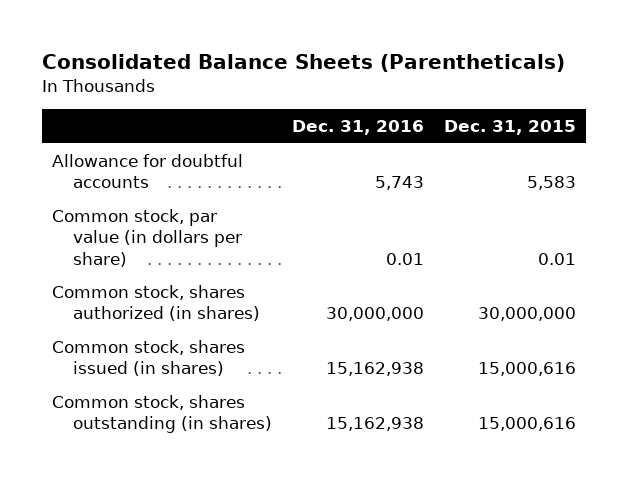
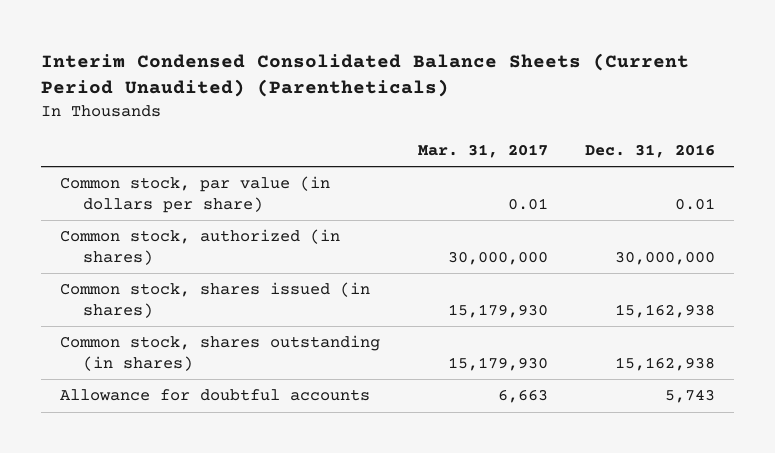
[42,53,566,72] Consolidated Balance Sheets (Parentheticals) -> [40,52,689,98] Interim Condensed Consolidated Balance Sheets (Current Period Unaudited) (Parentheticals)
[444,120,577,136] Dec. 31, 2015 -> none
none -> [417,143,548,158] Mar. 31, 2017
[51,285,261,322] Common stock, shares authorized (in shares) -> [59,229,340,265] Common stock, authorized (in shares)
[51,154,243,189] Allowance for doubtful accounts -> [59,389,370,402] Allowance for doubtful accounts

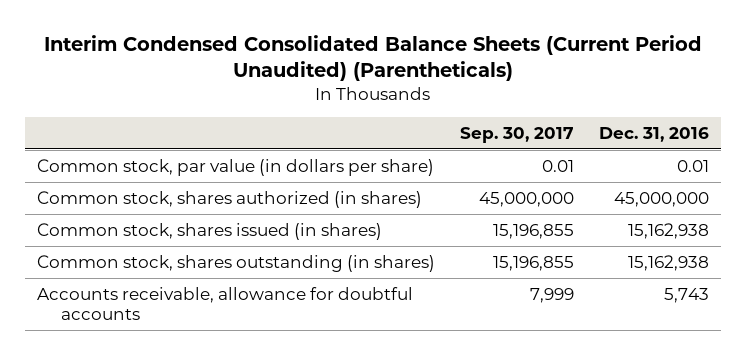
[417,143,548,158] Mar. 31, 2017 -> none
none -> [459,126,574,143] Sep. 30, 2017
[59,229,340,265] Common stock, authorized (in shares) -> [37,191,423,209] Common stock, shares authorized (in shares)
[615,250,716,265] 30,000,000 -> [613,192,709,208] 45,000,000
[59,389,370,402] Allowance for doubtful accounts -> [37,287,414,321] Accounts receivable, allowance for doubtful accounts

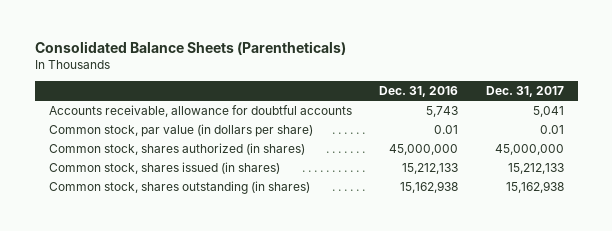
[43,35,702,82] Interim Condensed Consolidated Balance Sheets (Current Period Unaudited) (Parentheticals) -> [34,41,346,56] Consolidated Balance Sheets (Parentheticals)
[459,126,574,143] Sep. 30, 2017 -> none
none -> [485,86,564,98] Dec. 31, 2017
[37,287,414,321] Accounts receivable, allowance for doubtful accounts -> [48,104,352,117] Accounts receivable, allowance for doubtful accounts
[627,223,709,240] 15,162,938 -> [402,162,459,174] 15,212,133

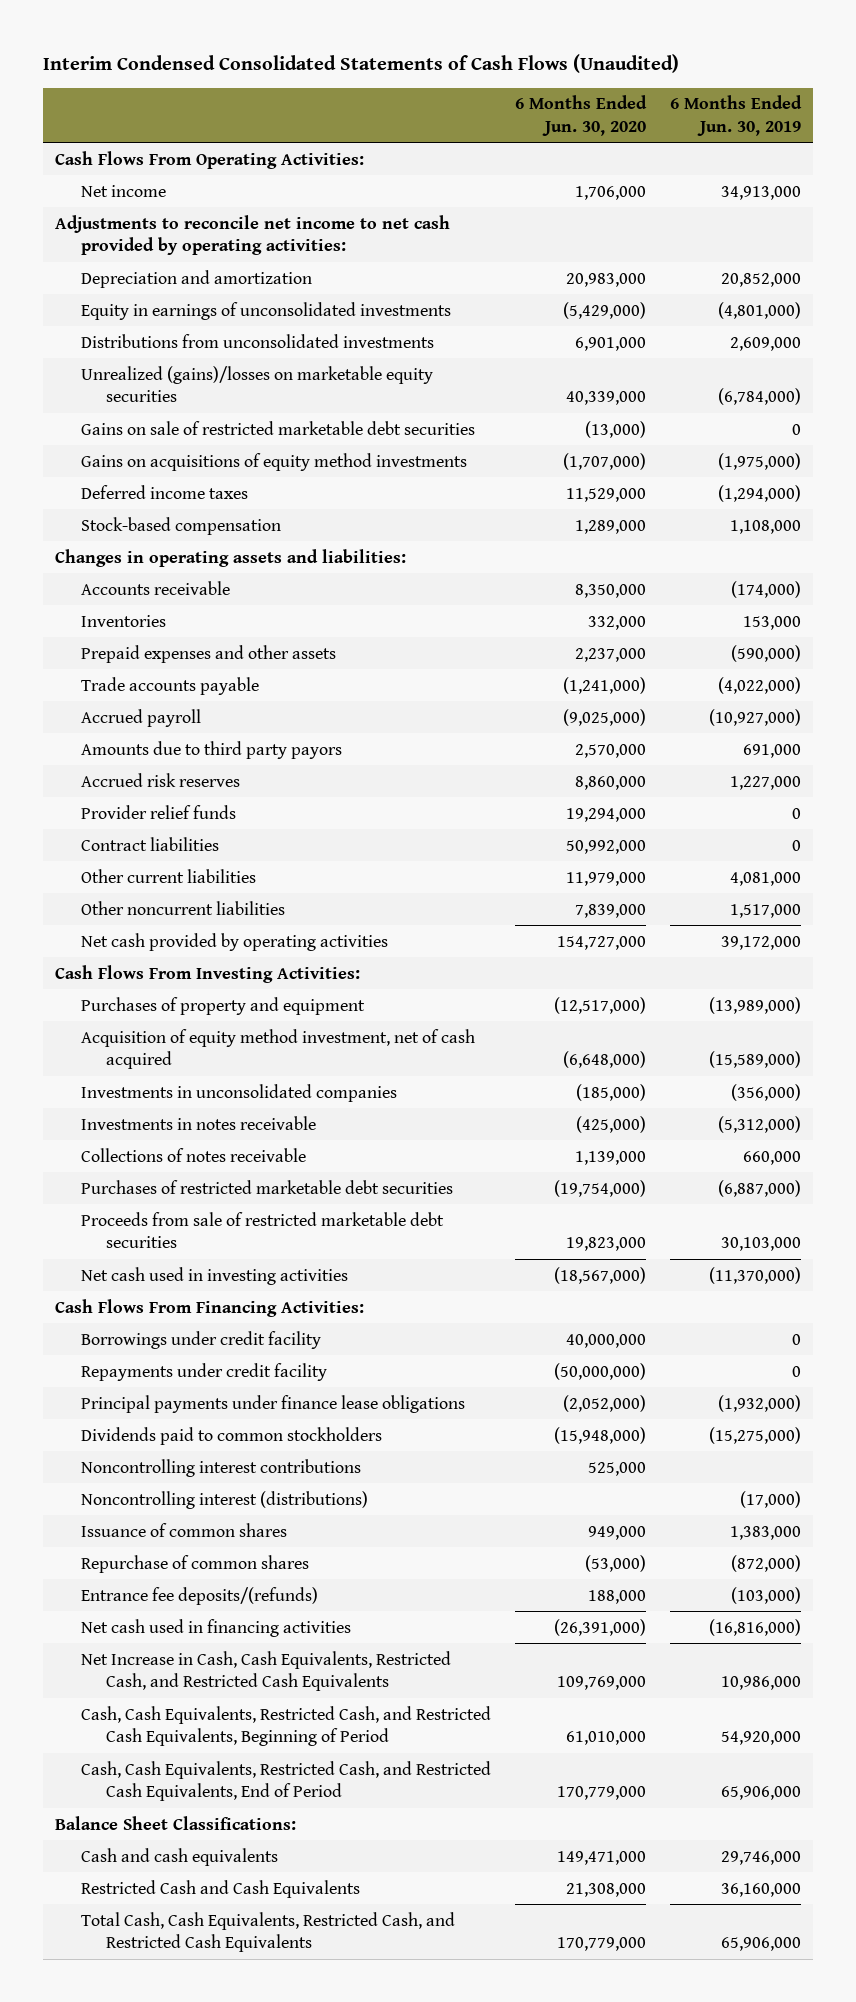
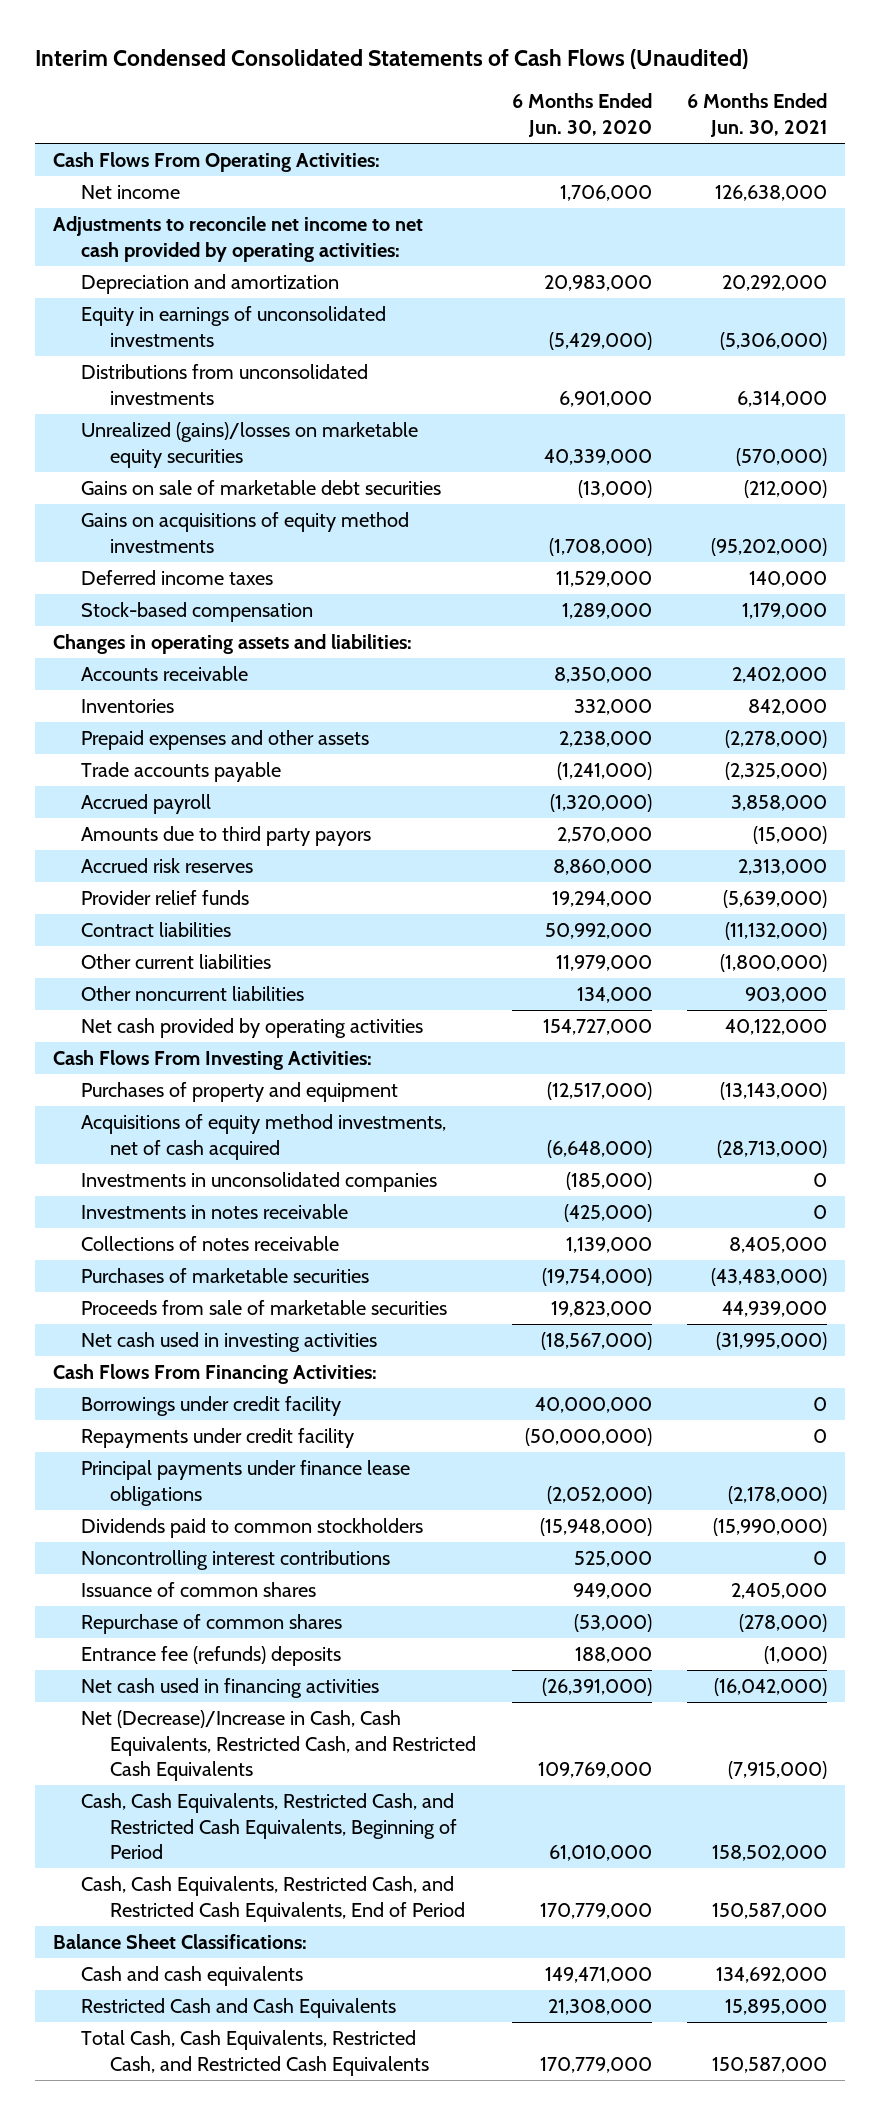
[669,95,802,136] 6 Months Ended Jun. 30, 2019 -> none
none -> [687,93,828,138] 6 Months Ended Jun. 30, 2021
[80,420,475,435] Gains on sale of restricted marketable debt securities -> [81,479,442,495] Gains on sale of marketable debt securities
[562,452,646,470] (1,707,000) -> [548,537,652,556] (1,708,000)
[574,647,646,662] 2,237,000 -> [558,730,652,747] 2,238,000
[562,708,646,726] (9,025,000) -> [549,793,652,812] (1,320,000)
[574,903,646,918] 7,839,000 -> [576,986,652,1003] 134,000
[80,1028,475,1069] Acquisition of equity method investment, net of cash acquired -> [81,1113,447,1160] Acquisitions of equity method investments, net of cash acquired
[80,1179,453,1194] Purchases of restricted marketable debt securities -> [81,1267,370,1283] Purchases of marketable securities
[80,1211,444,1248] Proceeds from sale of restricted marketable debt securities -> [81,1299,448,1315] Proceeds from sale of marketable securities
[80,1490,368,1509] Noncontrolling interest (distributions) -> none
[80,1586,318,1605] Entrance fee deposits/(refunds) -> [81,1645,342,1666] Entrance fee (refunds) deposits
[80,1650,451,1691] Net Increase in Cash, Cash Equivalents, Restricted Cash, and Restricted Cash Equivalents -> [81,1709,477,1782] Net (Decrease)/Increase in Cash, Cash Equivalents, Restricted Cash, and Restricted Cash Equivalents

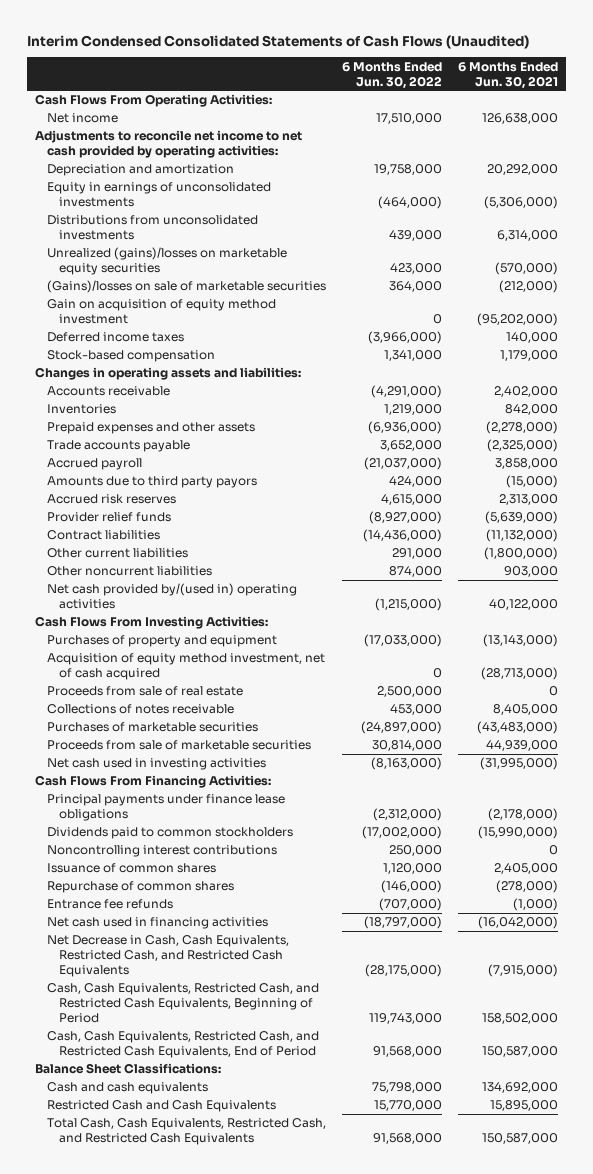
[511,93,652,138] 6 Months Ended Jun. 30, 2020 -> none
none -> [342,61,443,89] 6 Months Ended Jun. 30, 2022
[81,479,442,495] Gains on sale of marketable debt securities -> [46,280,326,294] (Gains)/losses on sale of marketable securities
[81,511,410,553] Gains on acquisitions of equity method investments -> [46,299,276,325] Gain on acquisition of equity method investment
[81,1017,424,1038] Net cash provided by operating activities -> [46,583,297,610] Net cash provided by/(used in) operating activities
[81,1171,438,1192] Investments in unconsolidated companies -> none
[81,1203,349,1219] Investments in notes receivable -> none
[81,1113,447,1160] Acquisitions of equity method investments, net of cash acquired -> [46,653,325,681] Acquisition of equity method investment, net of cash acquired
none -> [46,686,243,697] Proceeds from sale of real estate
[81,1395,342,1416] Borrowings under credit facility -> none
[81,1427,355,1448] Repayments under credit facility -> none
[81,1645,342,1666] Entrance fee (refunds) deposits -> [46,899,173,910] Entrance fee refunds
[81,1709,477,1782] Net (Decrease)/Increase in Cash, Cash Equivalents, Restricted Cash, and Restricted Cash Equivalents -> [46,935,289,978] Net Decrease in Cash, Cash Equivalents, Restricted Cash, and Restricted Cash Equivalents

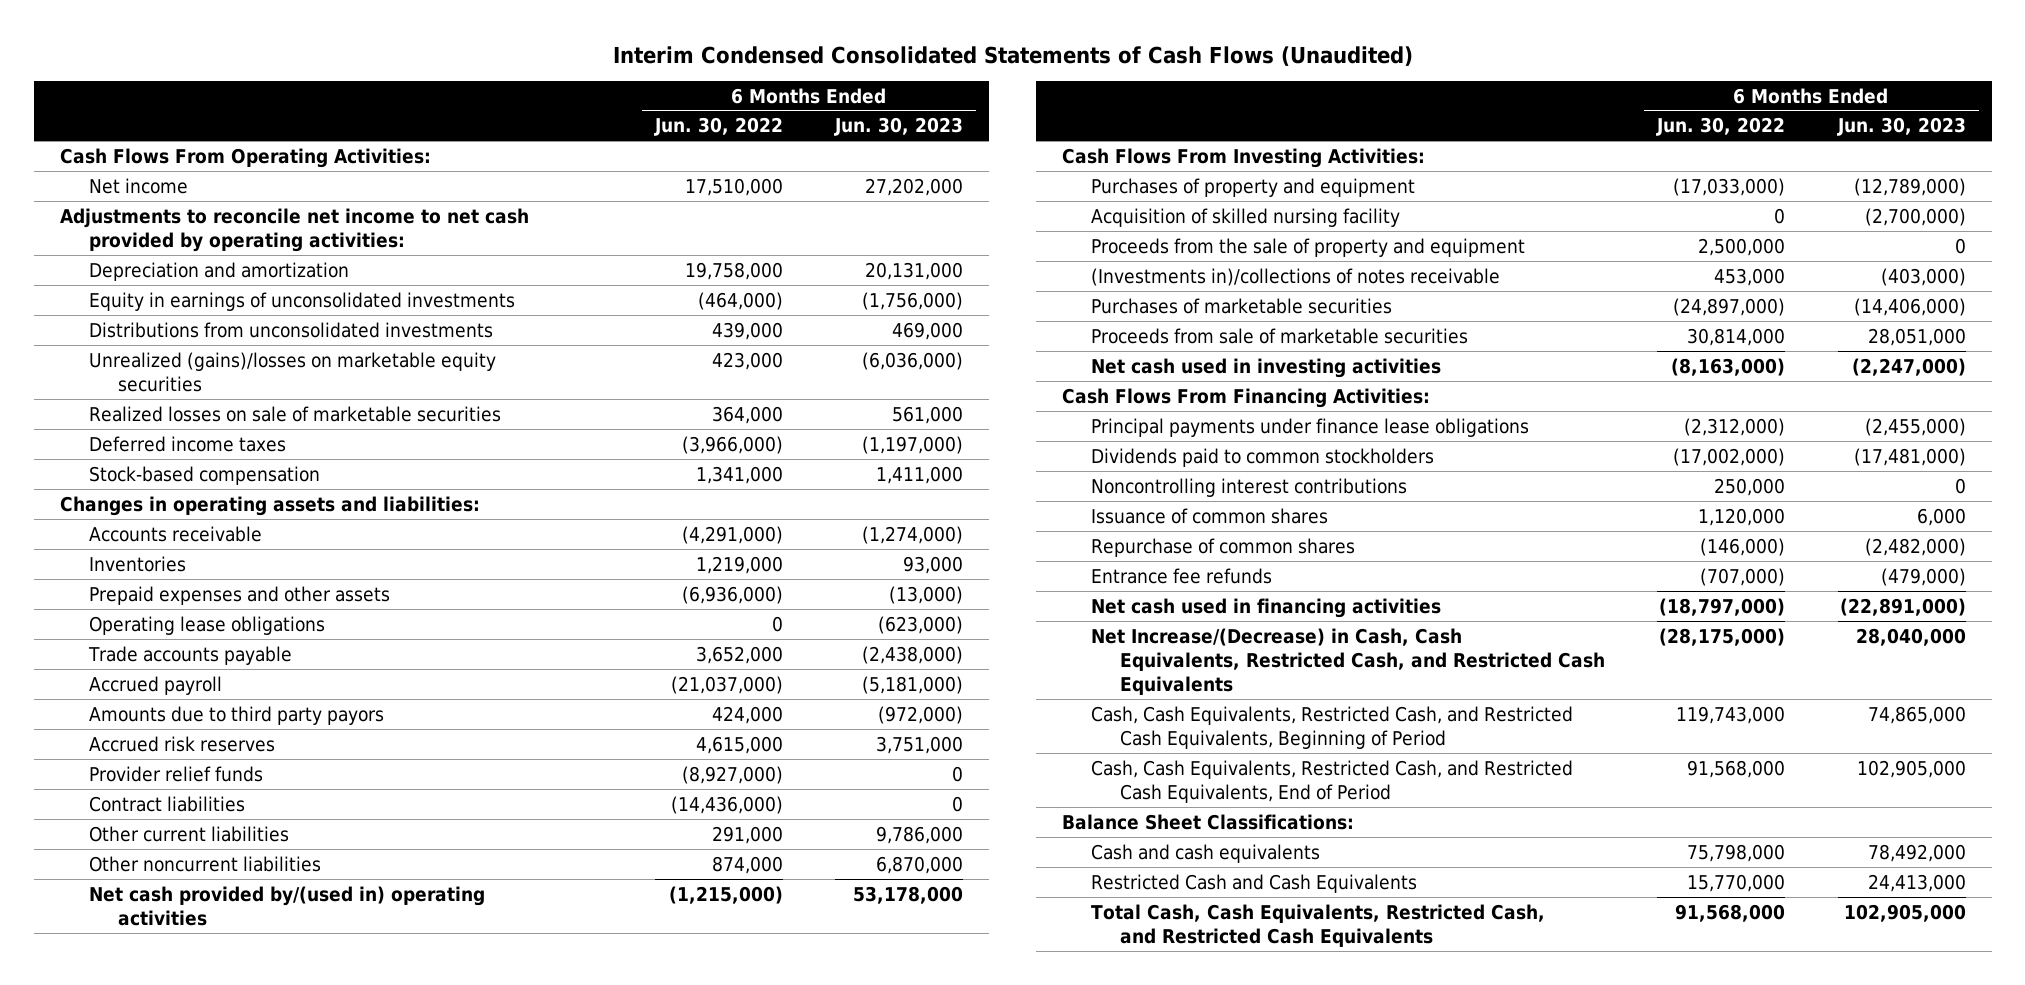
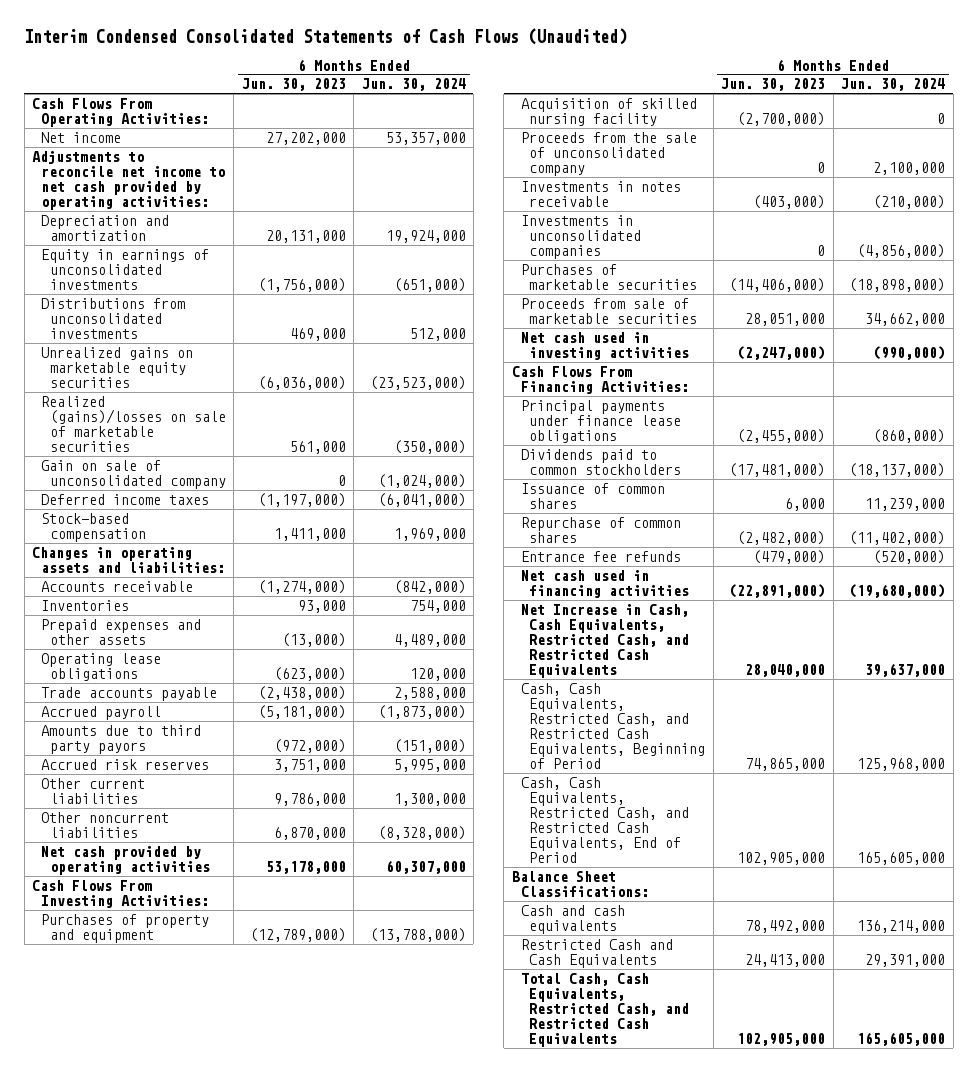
[653,117,783,137] Jun. 30, 2022 -> none
none -> [361,78,466,92] Jun. 30, 2024
[88,351,496,392] Unrealized (gains)/losses on marketable equity securities -> [41,347,194,388] Unrealized gains on marketable equity securities
[88,405,501,422] Realized losses on sale of marketable securities -> [41,396,226,452] Realized (gains)/losses on sale of marketable securities
none -> [41,460,226,490] Gain on sale of unconsolidated company
[88,765,263,782] Provider relief funds -> none
[88,795,245,812] Contract liabilities -> none
[88,885,485,926] Net cash provided by/(used in) operating activities -> [41,846,210,876] Net cash provided by operating activities
[1090,237,1525,257] Proceeds from the sale of property and equipment -> [520,132,697,176] Proceeds from the sale of unconsolidated company
[1090,267,1500,286] (Investments in)/collections of notes receivable -> [520,181,681,208] Investments in notes receivable
none -> [520,215,642,259] Investments in unconsolidated companies
[1090,477,1407,497] Noncontrolling interest contributions -> none
[1090,627,1605,695] Net Increase/(Decrease) in Cash, Cash Equivalents, Restricted Cash, and Restricted Cash Equivalents -> [520,604,690,678] Net Increase in Cash, Cash Equivalents, Restricted Cash, and Restricted Cash Equivalents

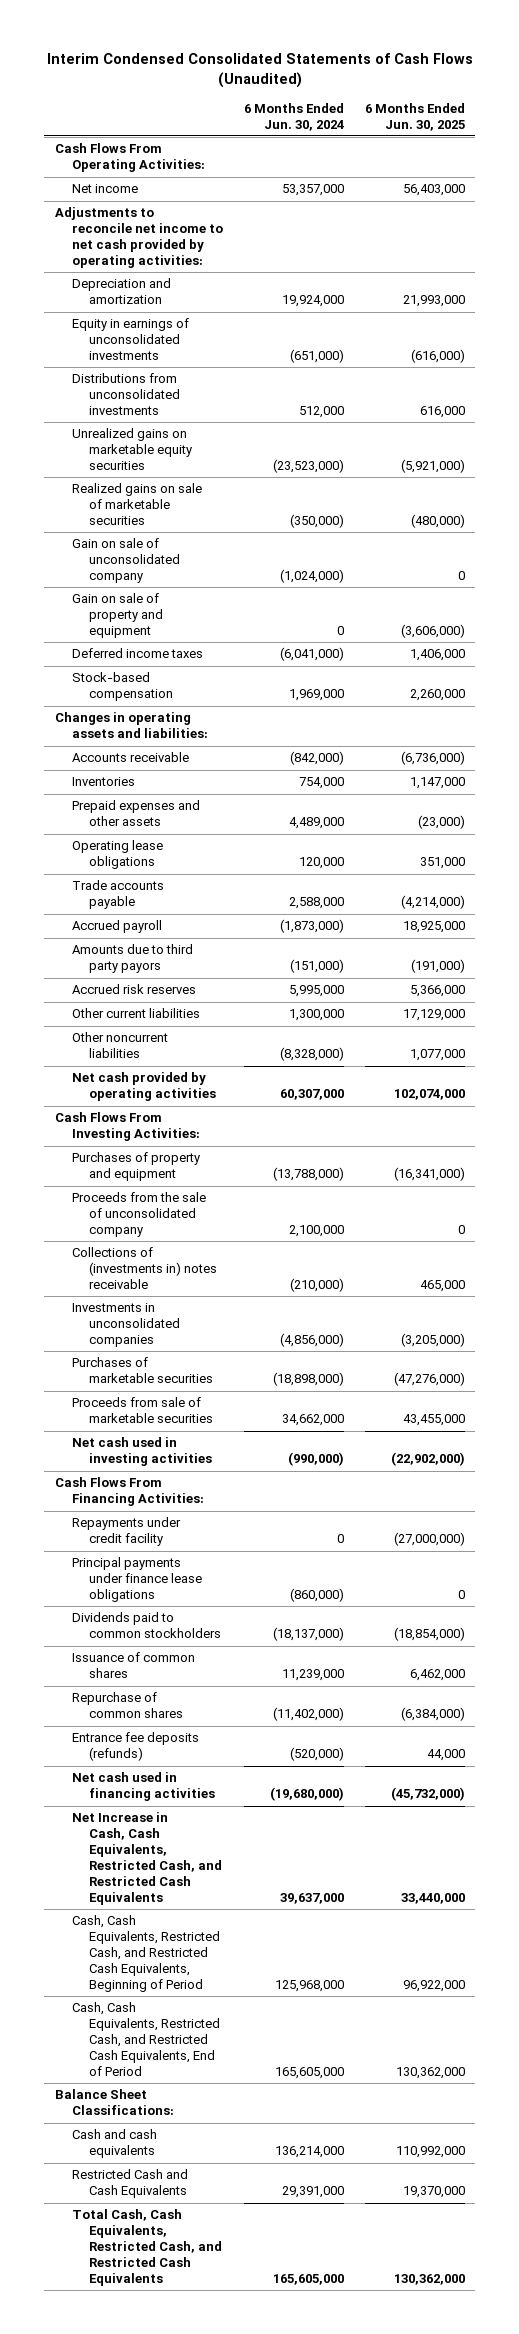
[241,78,346,92] Jun. 30, 2023 -> none
none -> [364,102,465,131] 6 Months Ended Jun. 30, 2025
[41,396,226,452] Realized (gains)/losses on sale of marketable securities -> [71,483,202,526] Realized gains on sale of marketable securities
none -> [71,593,163,639] Gain on sale of property and equipment
[520,98,697,127] Acquisition of skilled nursing facility -> none
[520,181,681,208] Investments in notes receivable -> [71,1247,217,1290] Collections of (investments in) notes receivable
none -> [71,1517,181,1547] Repayments under credit facility
[520,551,681,563] Entrance fee refunds -> [71,1732,199,1762] Entrance fee deposits (refunds)

